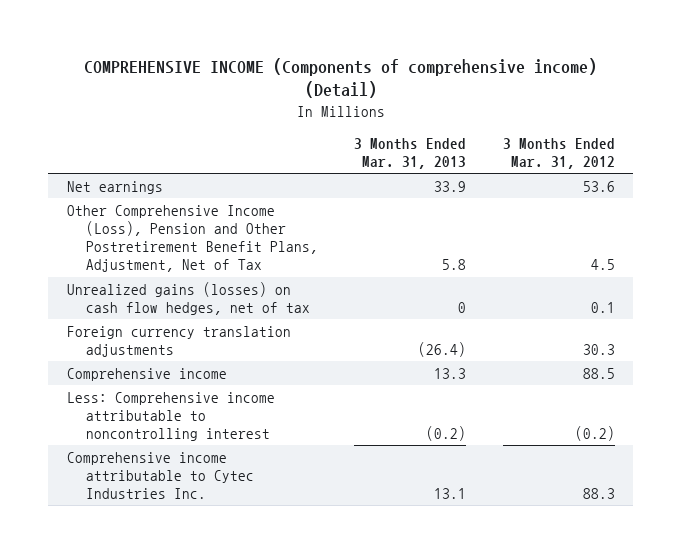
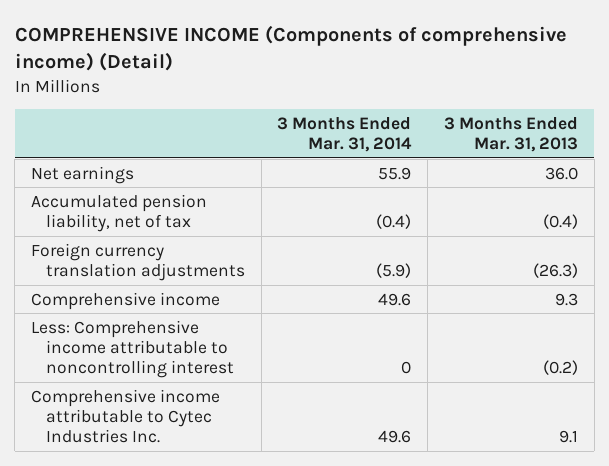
[502,137,615,170] 3 Months Ended Mar. 31, 2012 -> none
none -> [277,116,413,152] 3 Months Ended Mar. 31, 2014
[66,281,310,316] Unrealized gains (losses) on cash flow hedges, net of tax -> none
[434,180,467,192] 33.9 -> [544,166,578,180] 36.0
[66,204,318,273] Other Comprehensive Income (Loss), Pension and Other Postretirement Benefit Plans, Adjustment, Net of Tax -> [30,193,207,233] Accumulated pension liability, net of tax
[442,259,467,271] 5.8 -> [542,214,578,230] (0.4)
[418,342,467,358] (26.4) -> [532,263,578,279] (26.3)
[434,367,467,379] 13.3 -> [554,292,578,306] 9.3
[434,488,467,500] 13.1 -> [558,430,578,444] 9.1

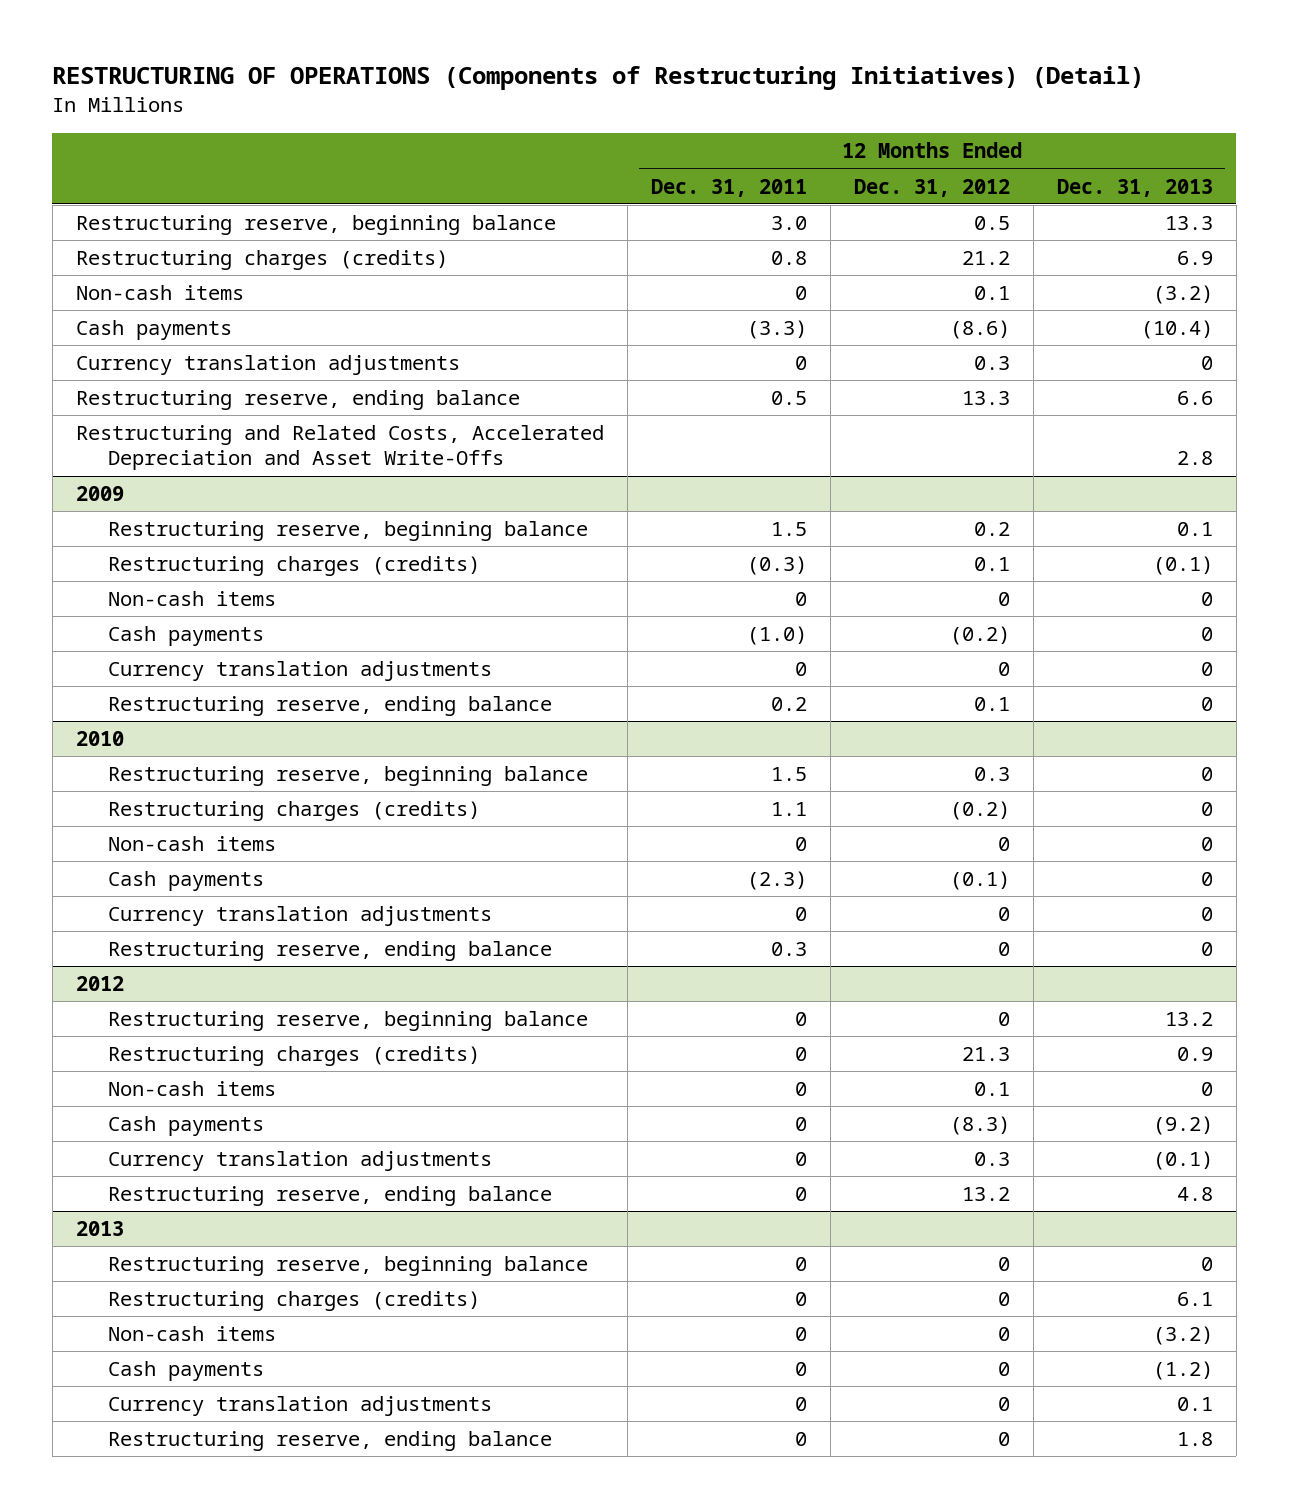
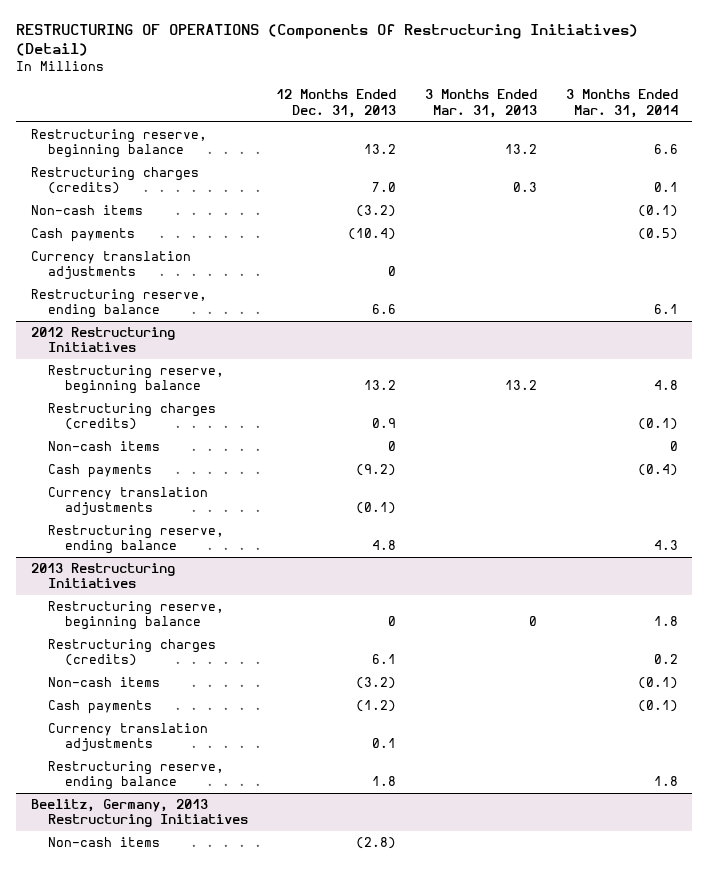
[52,66,1145,91] RESTRUCTURING OF OPERATIONS (Components of Restructuring Initiatives) (Detail) -> [16,24,639,57] RESTRUCTURING OF OPERATIONS (Components Of Restructuring Initiatives) (Detail)
[650,178,807,197] Dec. 31, 2011 -> none
[853,178,1010,197] Dec. 31, 2012 -> none
none -> [425,89,538,118] 3 Months Ended Mar. 31, 2013
none -> [565,89,678,118] 3 Months Ended Mar. 31, 2014
[1164,216,1213,231] 13.3 -> [364,144,397,155] 13.2
[1176,251,1213,266] 6.9 -> [372,182,397,193] 7.0
[75,425,604,471] Restructuring and Related Costs, Accelerated Depreciation and Asset Write-Offs -> none
[75,486,124,502] 2009 -> none
[108,521,589,542] Restructuring reserve, beginning balance -> none
[108,556,481,577] Restructuring charges (credits) -> none
[108,591,277,607] Non-cash items -> none
[108,626,265,647] Cash payments -> none
[108,661,493,682] Currency translation adjustments -> none
[108,696,553,717] Restructuring reserve, ending balance -> none
[75,731,124,747] 2010 -> none
[108,766,589,787] Restructuring reserve, beginning balance -> none
[108,801,481,822] Restructuring charges (credits) -> none
[108,836,277,852] Non-cash items -> none
[108,871,265,892] Cash payments -> none
[108,906,493,927] Currency translation adjustments -> none
[108,941,553,962] Restructuring reserve, ending balance -> none
[75,976,124,992] 2012 -> none
none -> [30,327,175,353] 2012 Restructuring Initiatives
[75,1221,124,1237] 2013 -> none
none -> [30,563,175,589] 2013 Restructuring Initiatives
none -> [30,799,248,828] Beelitz, Germany, 2013 Restructuring Initiatives
none -> [47,837,160,848] Non-cash items

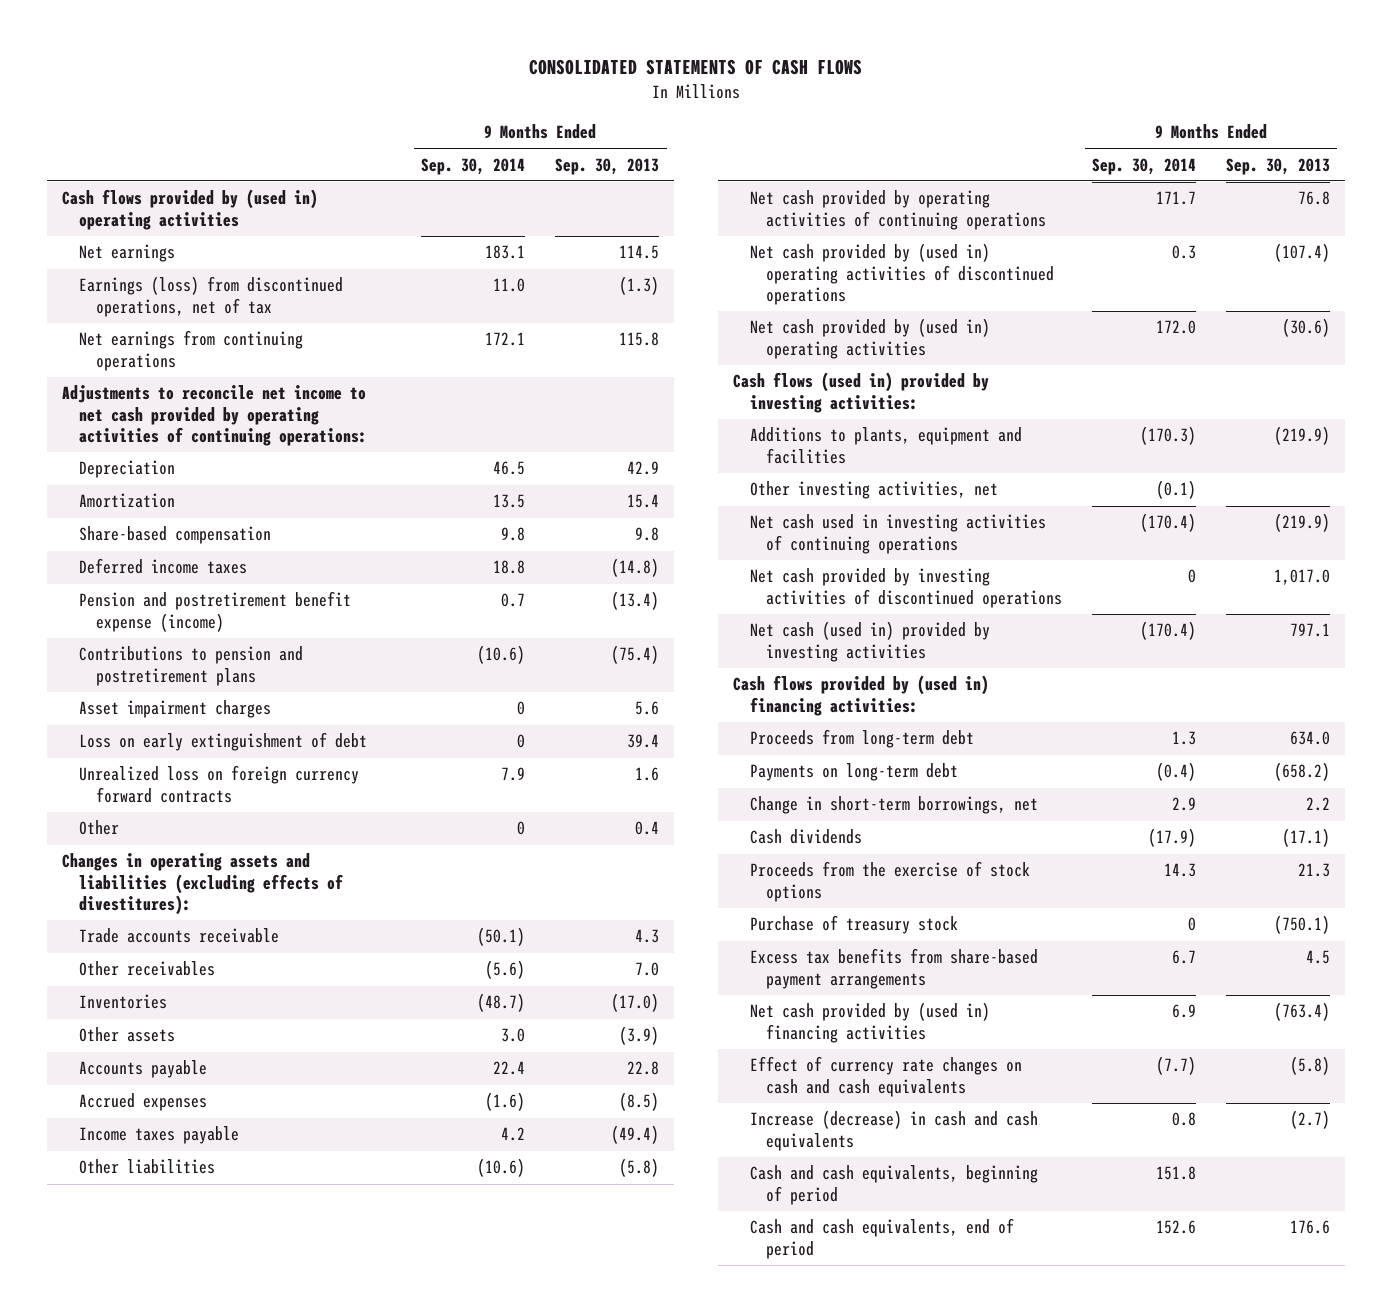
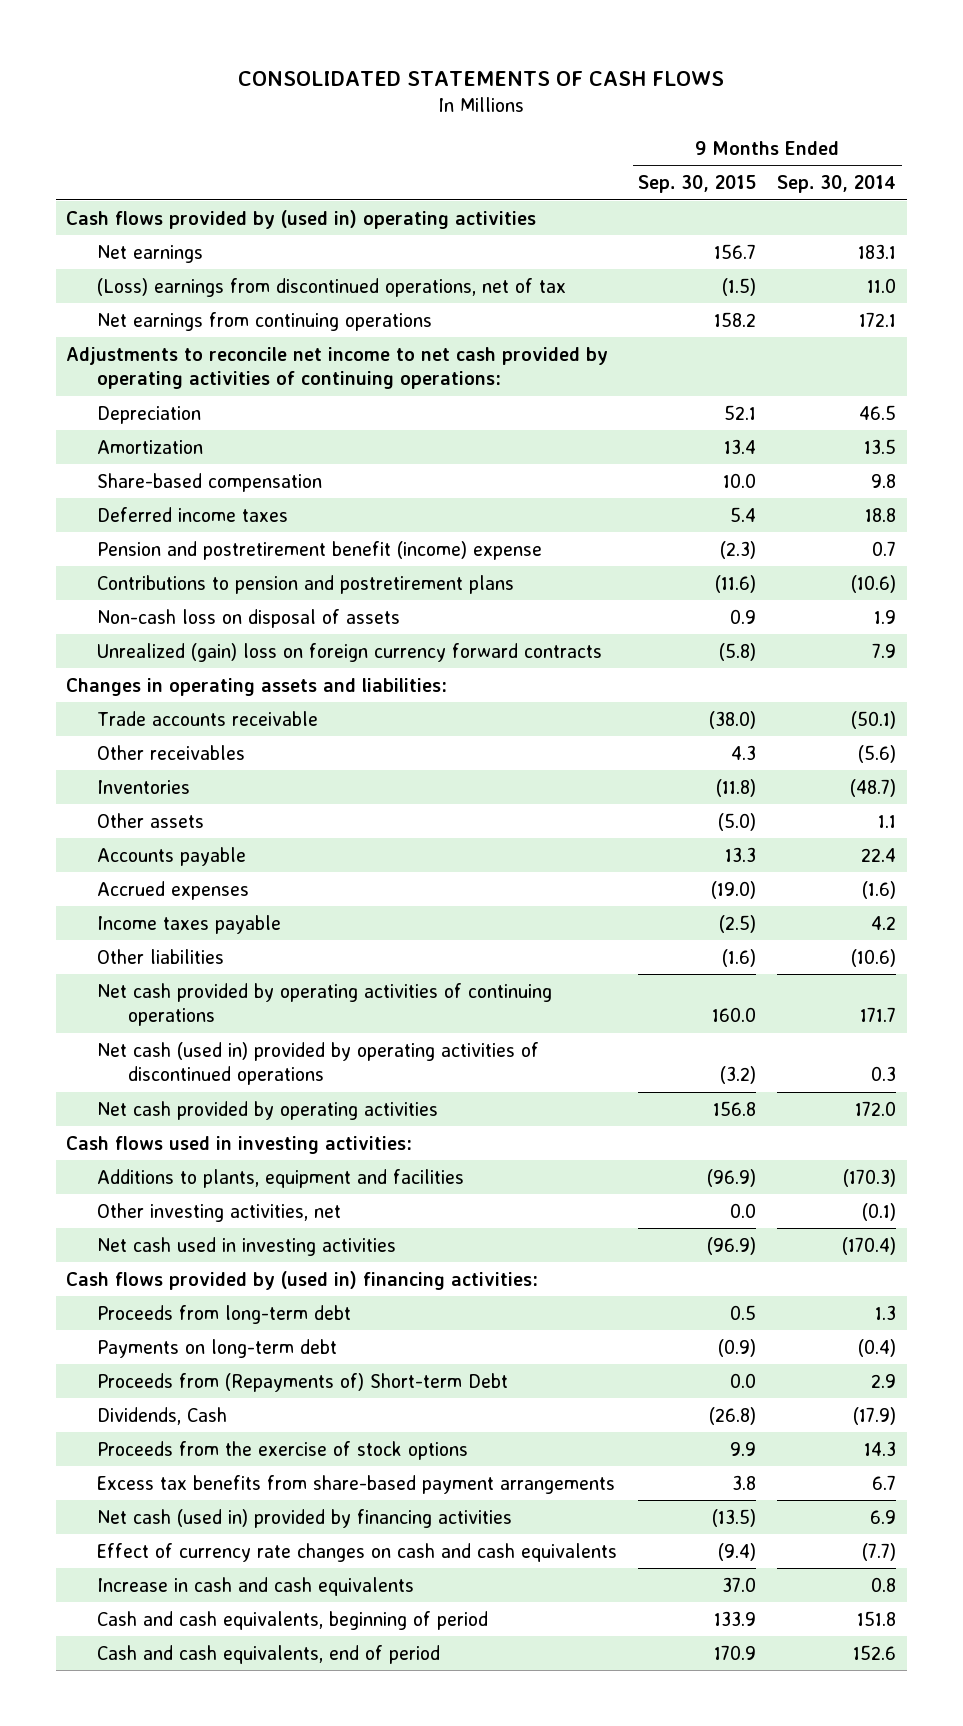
[555,157,660,175] Sep. 30, 2013 -> none
none -> [638,175,757,194] Sep. 30, 2015
[78,276,343,317] Earnings (loss) from discontinued operations, net of tax -> [97,277,567,297] (Loss) earnings from discontinued operations, net of tax
[78,591,351,632] Pension and postretirement benefit expense (income) -> [97,540,543,560] Pension and postretirement benefit (income) expense
[78,700,271,719] Asset impairment charges -> none
[78,732,367,752] Loss on early extinguishment of debt -> none
[78,820,119,836] Other -> none
none -> [97,608,401,628] Non-cash loss on disposal of assets
[78,765,359,803] Unrealized loss on foreign currency forward contracts -> [97,642,603,662] Unrealized (gain) loss on foreign currency forward contracts
[62,853,343,916] Changes in operating assets and liabilities (excluding effects of divestitures): -> [66,677,448,696] Changes in operating assets and liabilities:
[501,1028,526,1043] 3.0 -> [878,814,897,828] 1.1
[749,243,1055,306] Net cash provided by (used in) operating activities of discontinued operations -> [97,1041,540,1086] Net cash (used in) provided by operating activities of discontinued operations
[749,318,990,359] Net cash provided by (used in) operating activities -> [97,1100,439,1120] Net cash provided by operating activities
[732,372,989,413] Cash flows (used in) provided by investing activities: -> [66,1135,413,1154] Cash flows used in investing activities:
[749,514,1046,554] Net cash used in investing activities of continuing operations -> none
[749,568,1063,608] Net cash provided by investing activities of discontinued operations -> none
[749,621,990,662] Net cash (used in) provided by investing activities -> [97,1236,397,1256] Net cash used in investing activities
[749,796,1038,815] Change in short-term borrowings, net -> [97,1372,509,1392] Proceeds from (Repayments of) Short-term Debt
[749,829,862,845] Cash dividends -> [97,1406,228,1425] Dividends, Cash
[749,915,958,935] Purchase of treasury stock -> none
[749,1002,990,1043] Net cash provided by (used in) financing activities -> [97,1508,513,1528] Net cash (used in) provided by financing activities
[749,1110,1038,1151] Increase (decrease) in cash and cash equivalents -> [97,1576,415,1596] Increase in cash and cash equivalents

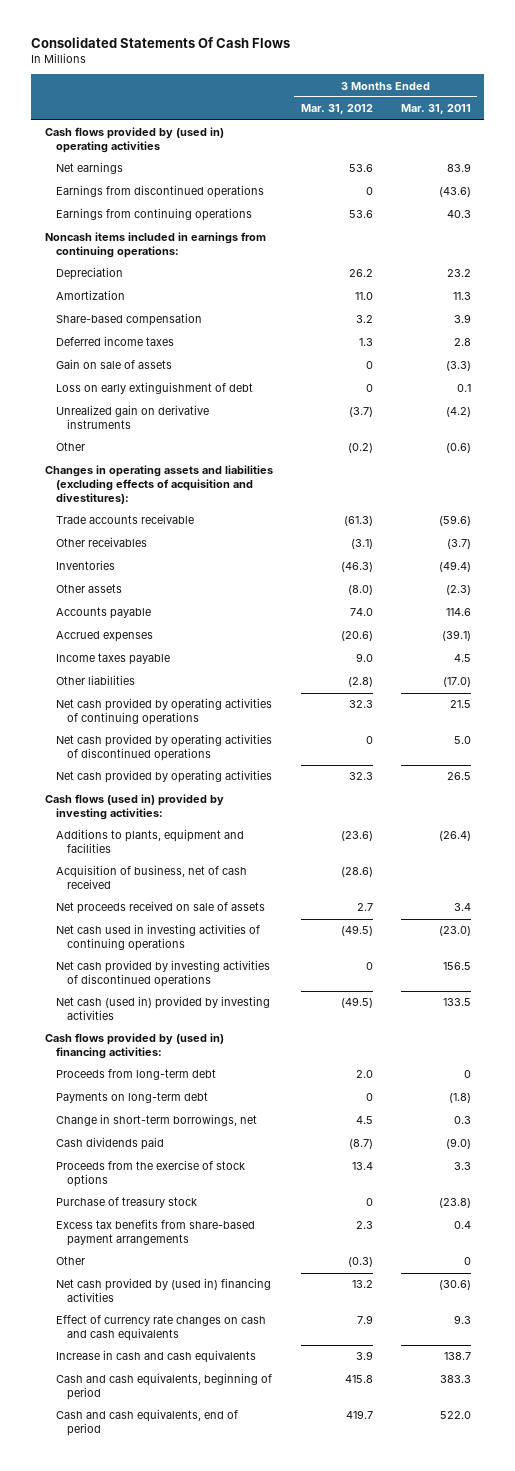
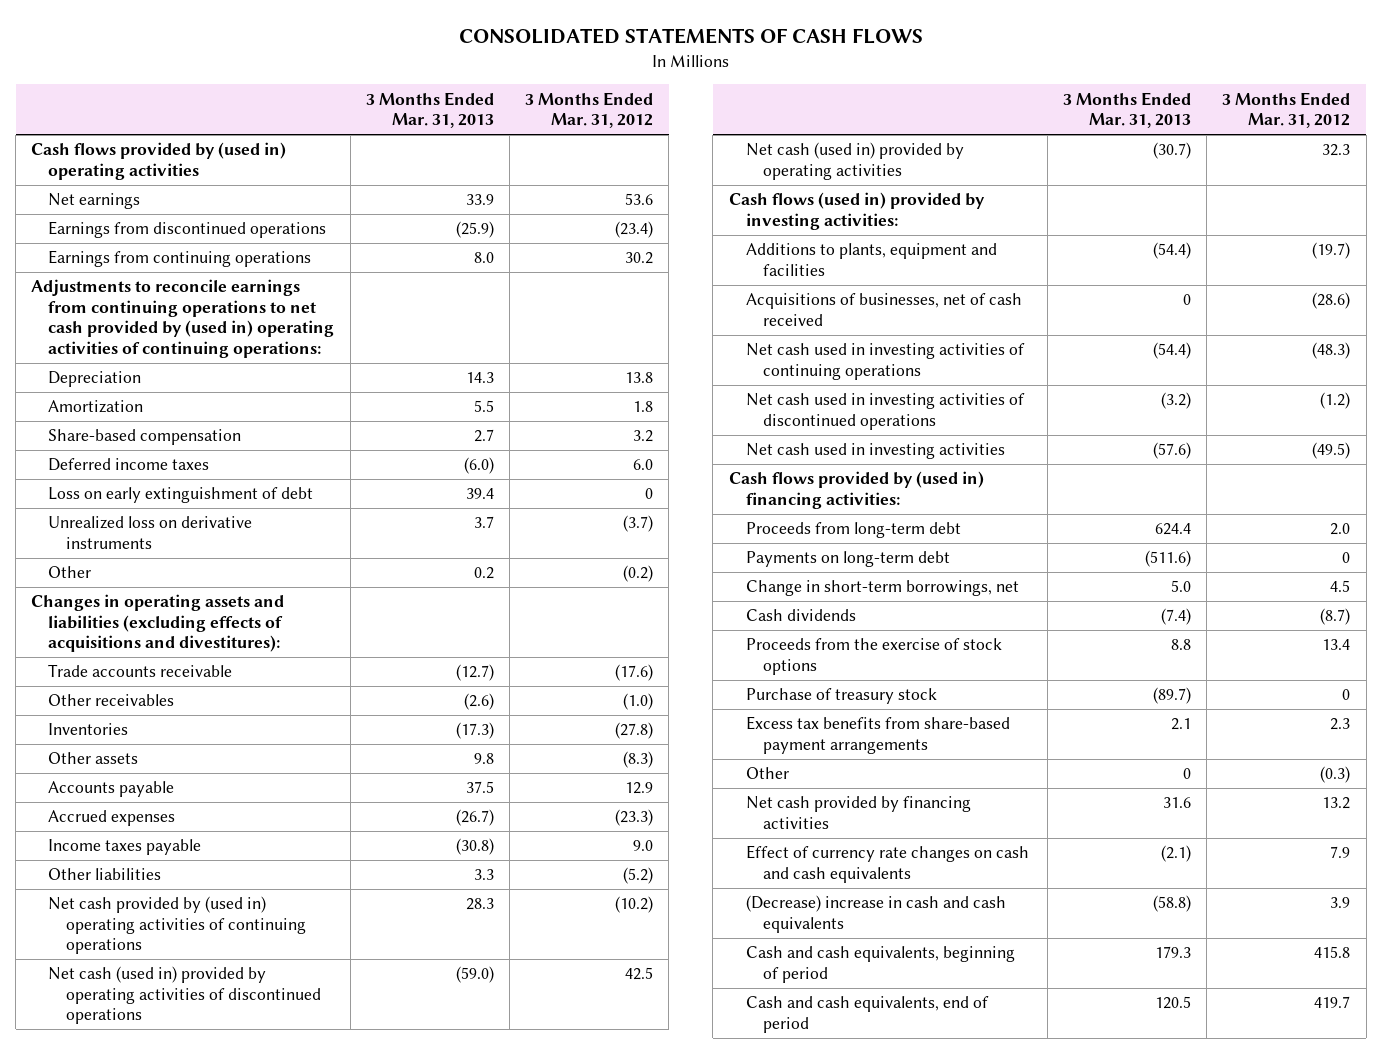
[30,37,290,49] Consolidated Statements Of Cash Flows -> [458,27,923,44] CONSOLIDATED STATEMENTS OF CASH FLOWS
[400,104,471,115] Mar. 31, 2011 -> none
none -> [365,91,494,129] 3 Months Ended Mar. 31, 2013
[365,187,373,196] 0 -> [615,221,654,239] (23.4)
[348,210,373,219] 53.6 -> [625,252,654,265] 30.2
[44,232,266,259] Noncash items included in earnings from continuing operations: -> [31,279,335,358] Adjustments to reconcile earnings from continuing operations to net cash provided by (used in) operating activities of continuing operations:
[348,269,373,278] 26.2 -> [625,372,654,384] 13.8
[354,292,373,301] 11.0 -> [633,401,654,413] 1.8
[55,359,172,370] Gain on sale of assets -> none
[358,338,373,347] 1.3 -> [633,459,654,471] 6.0
[55,405,209,430] Unrealized gain on derivative instruments -> [48,516,253,549] Unrealized loss on derivative instruments
[44,465,273,504] Changes in operating assets and liabilities (excluding effects of acquisition and divestitures): -> [31,594,285,653] Changes in operating assets and liabilities (excluding effects of acquisitions and divestitures):
[343,516,373,527] (61.3) -> [615,664,654,682] (17.6)
[350,539,373,550] (3.1) -> [623,693,654,711] (1.0)
[340,562,373,573] (46.3) -> [615,722,654,740] (27.8)
[347,585,373,596] (8.0) -> [623,751,654,769] (8.3)
[349,608,373,617] 74.0 -> [625,782,654,795] 12.9
[340,631,373,642] (20.6) -> [615,809,654,827] (23.3)
[347,677,373,688] (2.8) -> [623,867,654,885] (5.2)
[55,698,272,726] Net cash provided by operating activities of continuing operations -> [48,896,306,955] Net cash provided by (used in) operating activities of continuing operations
[348,700,373,709] 32.3 -> [615,896,654,914] (10.2)
[55,734,272,762] Net cash provided by operating activities of discontinued operations -> [48,966,321,1025] Net cash (used in) provided by operating activities of discontinued operations
[365,736,373,745] 0 -> [625,967,654,981] 42.5
[55,770,272,784] Net cash provided by operating activities -> [745,142,964,180] Net cash (used in) provided by operating activities
[55,901,265,915] Net proceeds received on sale of assets -> none
[340,831,373,842] (23.6) -> [1312,242,1351,260] (19.7)
[55,865,247,890] Acquisition of business, net of cash received -> [745,293,1022,326] Acquisitions of businesses, net of cash received
[340,925,373,937] (49.5) -> [1312,342,1351,360] (48.3)
[55,960,270,988] Net cash provided by investing activities of discontinued operations -> [745,393,1025,430] Net cash used in investing activities of discontinued operations
[365,962,373,971] 0 -> [1320,392,1351,410] (1.2)
[55,996,270,1021] Net cash (used in) provided by investing activities -> [745,443,1005,460] Net cash used in investing activities
[55,1137,164,1151] Cash dividends paid -> [745,609,856,622] Cash dividends
[55,1278,271,1303] Net cash provided by (used in) financing activities -> [745,796,971,829] Net cash provided by financing activities
[55,1350,256,1364] Increase in cash and cash equivalents -> [745,895,1006,933] (Decrease) increase in cash and cash equivalents

